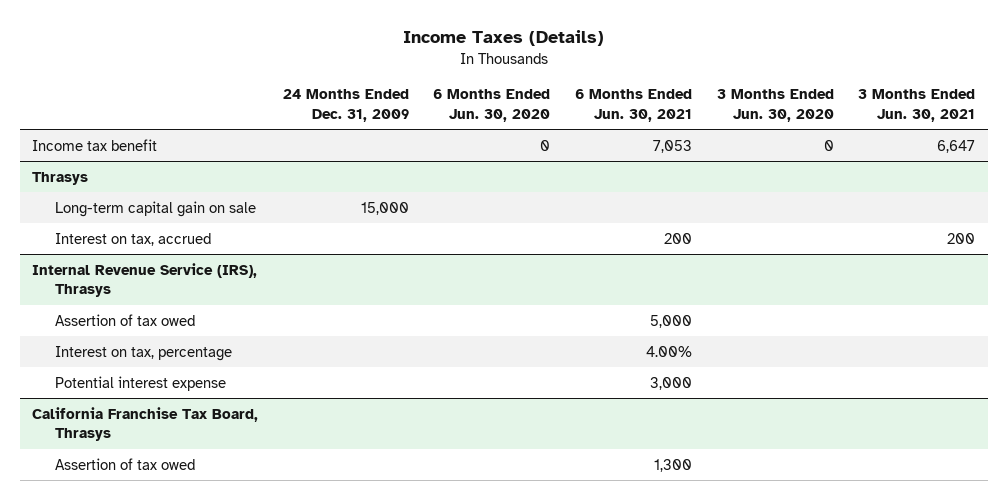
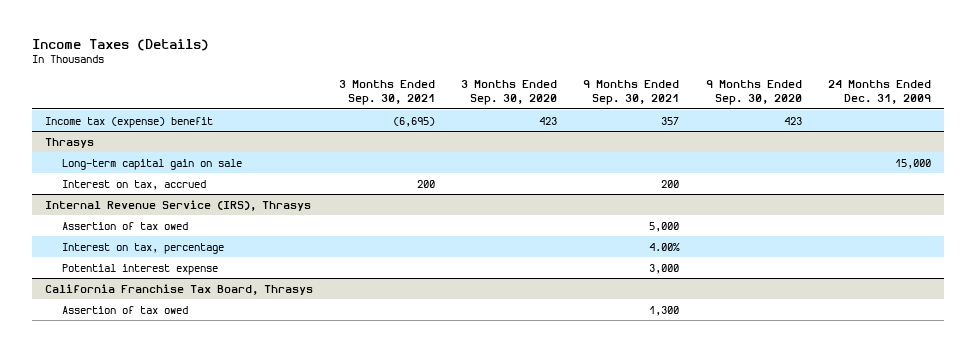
[433,89,551,123] 6 Months Ended Jun. 30, 2020 -> none
[574,89,692,123] 6 Months Ended Jun. 30, 2021 -> none
[716,89,834,123] 3 Months Ended Jun. 30, 2020 -> none
[858,89,976,123] 3 Months Ended Jun. 30, 2021 -> none
none -> [339,80,436,105] 3 Months Ended Sep. 30, 2021
none -> [461,80,558,105] 3 Months Ended Sep. 30, 2020
none -> [583,80,680,105] 9 Months Ended Sep. 30, 2021
none -> [705,80,802,105] 9 Months Ended Sep. 30, 2020
[31,138,157,151] Income tax benefit -> [44,116,213,128] Income tax (expense) benefit

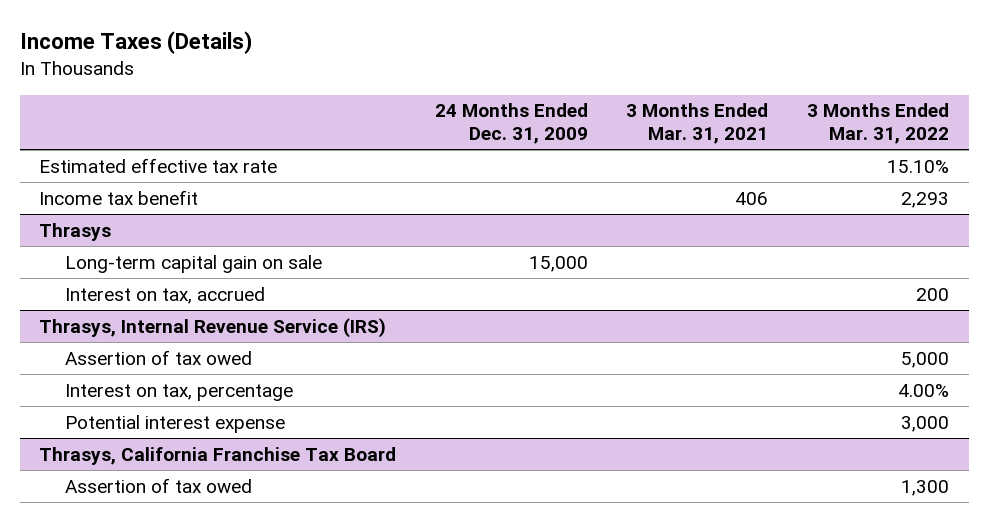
[339,80,436,105] 3 Months Ended Sep. 30, 2021 -> none
[461,80,558,105] 3 Months Ended Sep. 30, 2020 -> none
[583,80,680,105] 9 Months Ended Sep. 30, 2021 -> none
[705,80,802,105] 9 Months Ended Sep. 30, 2020 -> none
none -> [626,103,769,145] 3 Months Ended Mar. 31, 2021
none -> [807,103,950,145] 3 Months Ended Mar. 31, 2022
none -> [38,157,277,173] Estimated effective tax rate
[44,116,213,128] Income tax (expense) benefit -> [38,189,198,205] Income tax benefit
[44,199,311,211] Internal Revenue Service (IRS), Thrasys -> [38,317,386,338] Thrasys, Internal Revenue Service (IRS)
[44,283,313,295] California Franchise Tax Board, Thrasys -> [38,446,396,465] Thrasys, California Franchise Tax Board

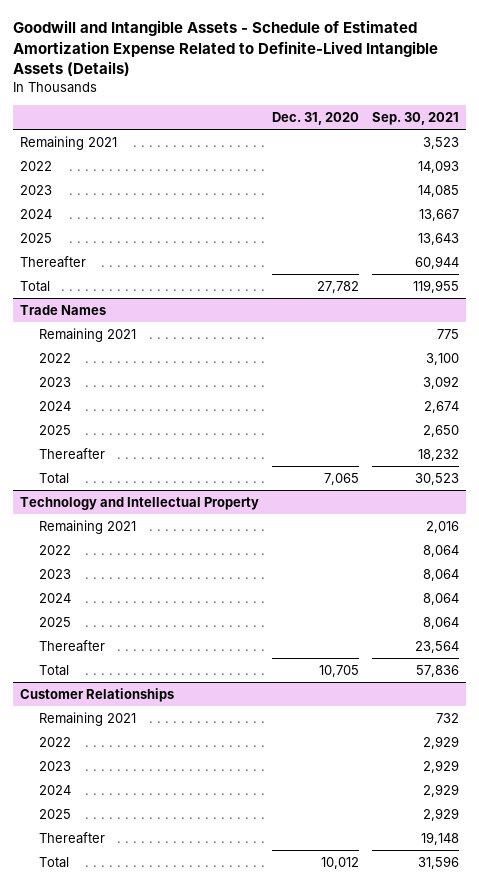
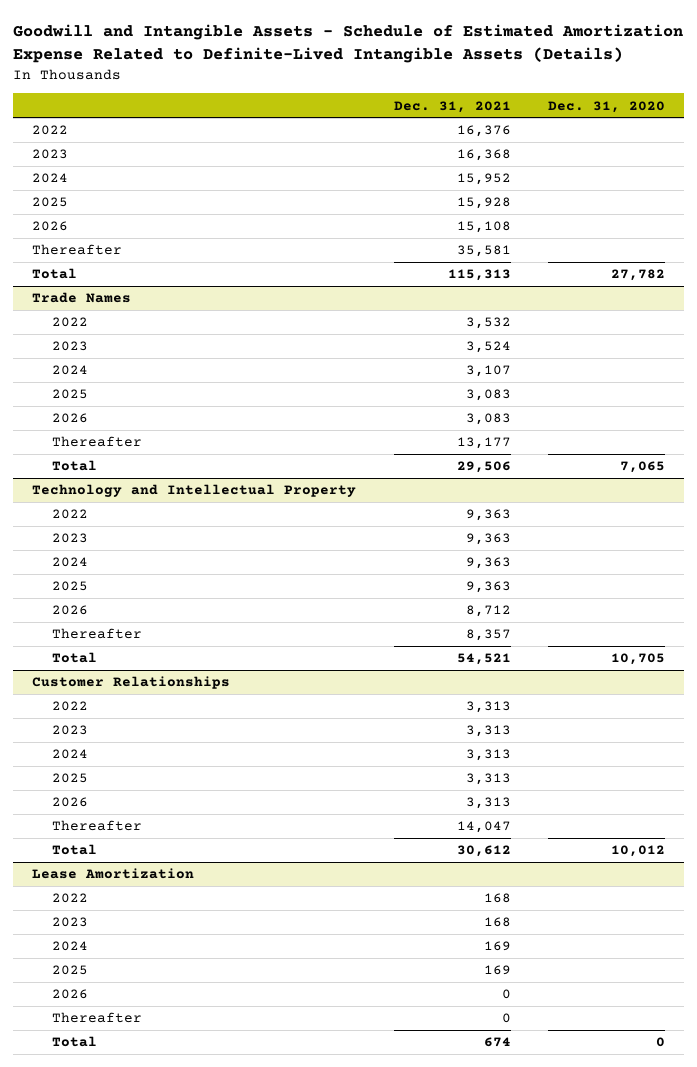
[372,111,460,125] Sep. 30, 2021 -> none
none -> [393,100,511,113] Dec. 31, 2021
[19,135,117,150] Remaining 2021 -> none
none -> [31,221,68,232] 2026
[38,327,136,342] Remaining 2021 -> none
none -> [52,413,89,424] 2026
[38,519,136,534] Remaining 2021 -> none
none -> [52,605,89,616] 2026
[38,711,136,726] Remaining 2021 -> none
none -> [52,797,89,808] 2026
none -> [31,868,194,880] Lease Amortization
none -> [52,893,89,904] 2022
none -> [52,917,89,928] 2023
none -> [52,941,89,952] 2024
none -> [52,965,89,976] 2025
none -> [52,989,89,1000] 2026
none -> [52,1012,143,1024] Thereafter
none -> [52,1036,98,1048] Total

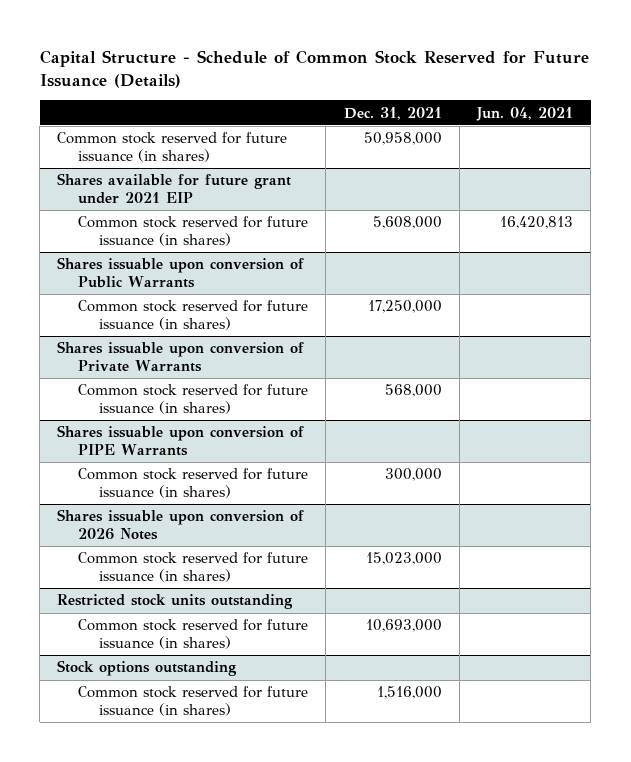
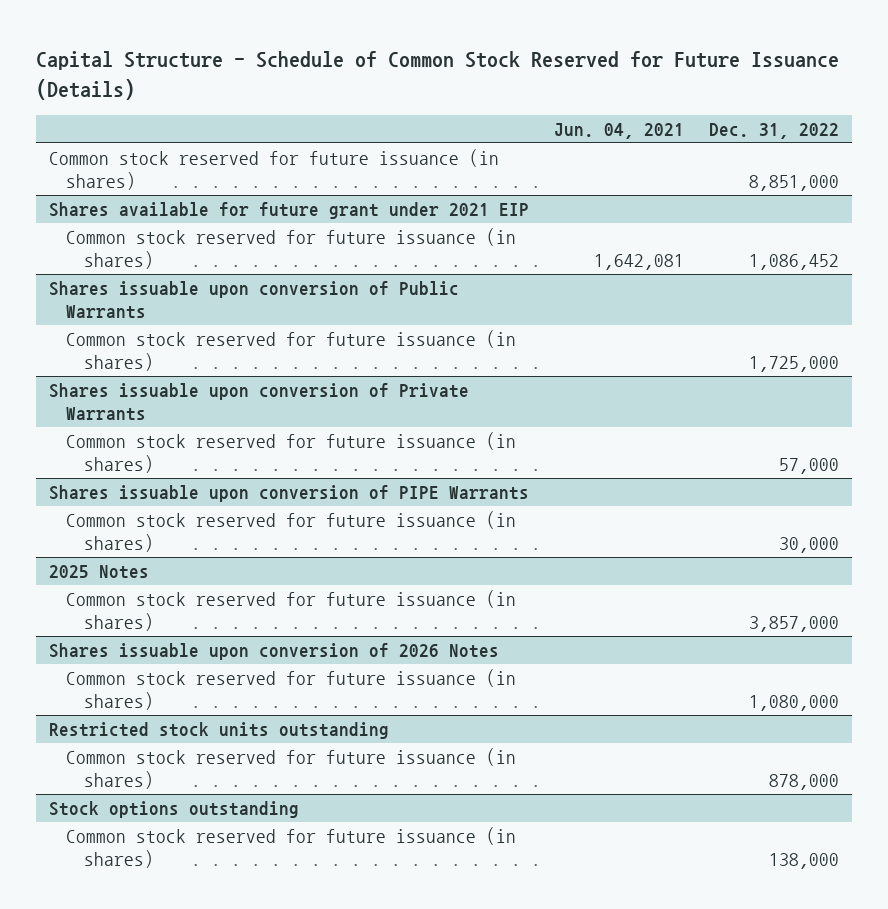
[343,106,442,120] Dec. 31, 2021 -> none
none -> [709,123,840,140] Dec. 31, 2022
[500,216,574,230] 16,420,813 -> [594,253,685,270] 1,642,081
none -> [48,564,149,579] 2025 Notes
none -> [66,589,517,631] Common stock reserved for future issuance (in shares)

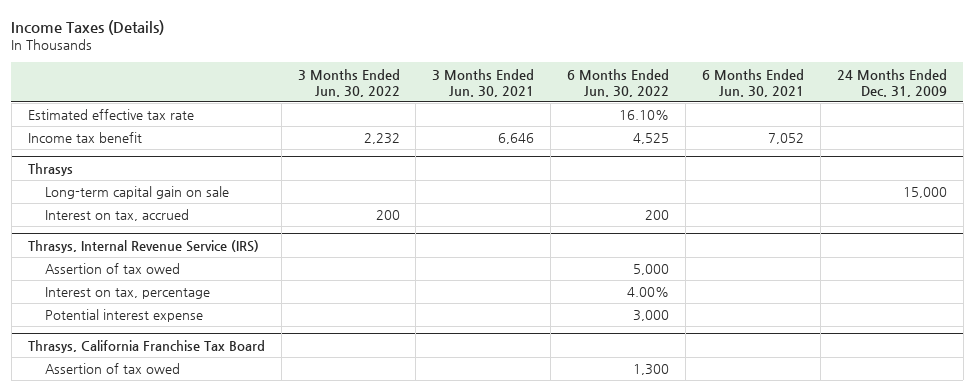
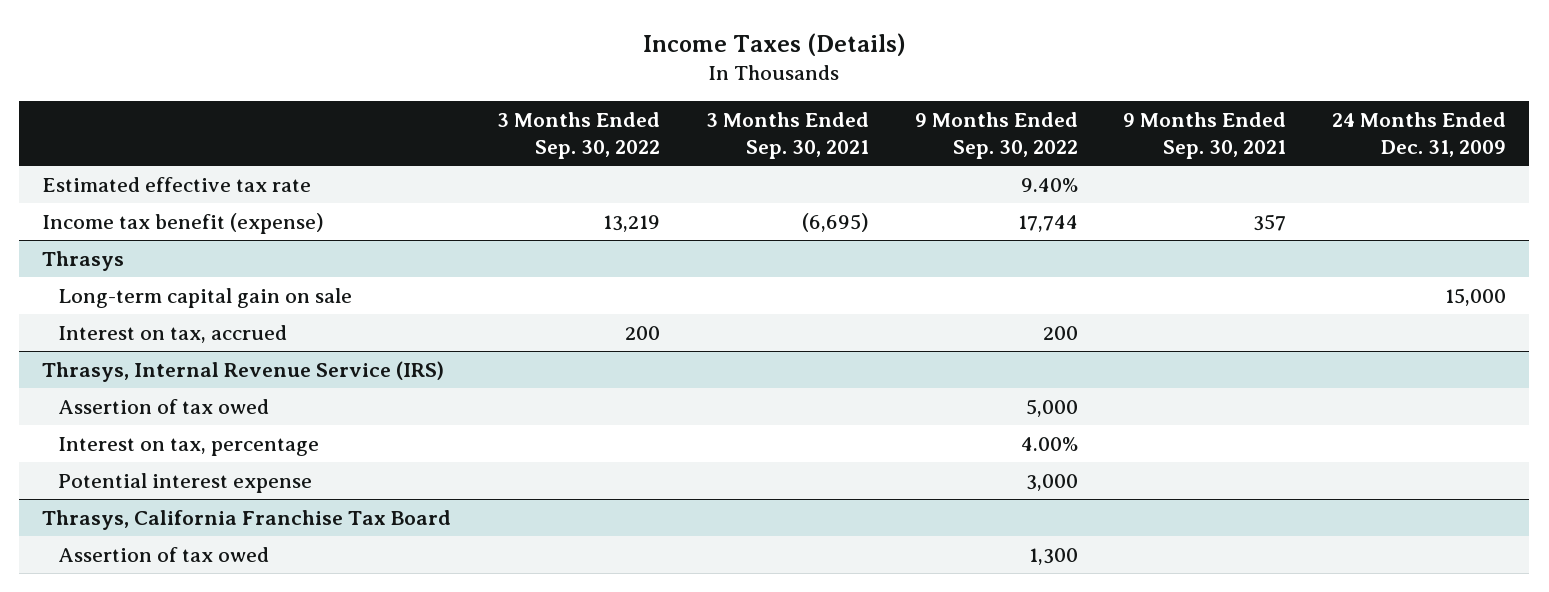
[297,68,400,97] 3 Months Ended Jun. 30, 2022 -> none
[432,68,535,97] 3 Months Ended Jun. 30, 2021 -> none
[567,68,670,97] 6 Months Ended Jun. 30, 2022 -> none
[701,68,804,97] 6 Months Ended Jun. 30, 2021 -> none
none -> [497,112,661,159] 3 Months Ended Sep. 30, 2022
none -> [705,112,869,159] 3 Months Ended Sep. 30, 2021
none -> [914,112,1078,159] 9 Months Ended Sep. 30, 2022
none -> [1123,112,1287,159] 9 Months Ended Sep. 30, 2021
[27,132,142,144] Income tax benefit -> [42,212,325,234] Income tax benefit (expense)

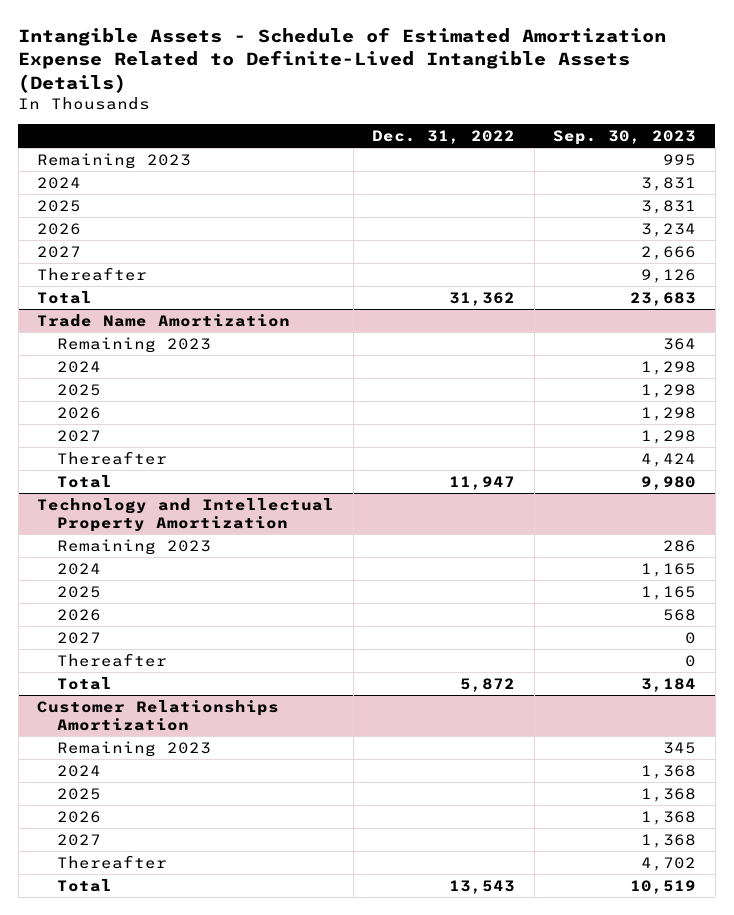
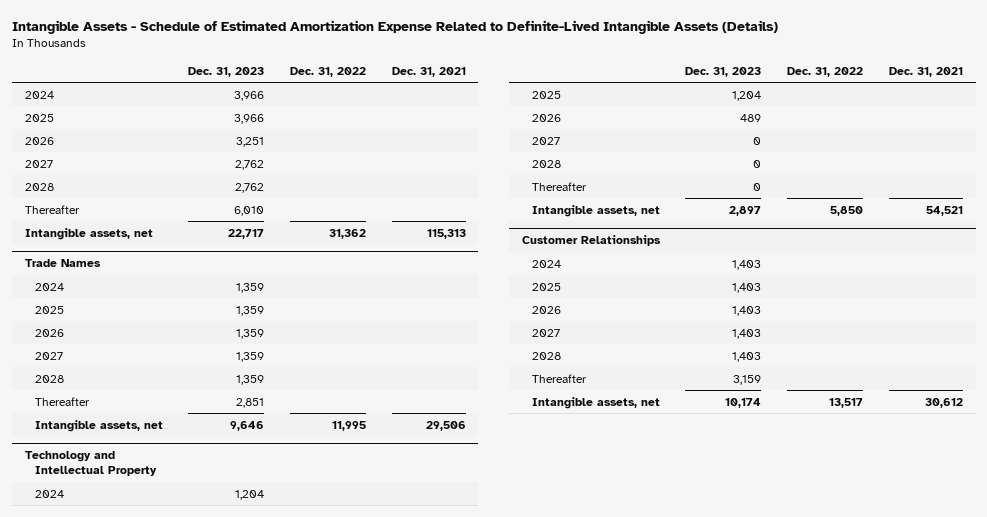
[553,130,697,146] Sep. 30, 2023 -> none
none -> [188,67,265,78] Dec. 31, 2023
none -> [391,67,466,78] Dec. 31, 2021
[37,152,192,169] Remaining 2023 -> none
none -> [24,182,54,191] 2028
[57,336,212,353] Remaining 2023 -> none
[37,290,93,304] Total -> [24,227,153,240] Intangible assets, net
[37,313,291,327] Trade Name Amortization -> [24,259,101,268] Trade Names
none -> [34,374,64,383] 2028
[57,474,113,488] Total -> none
[57,538,212,555] Remaining 2023 -> none
none -> [34,419,163,432] Intangible assets, net
[37,497,335,533] Technology and Intellectual Property Amortization -> [24,451,157,477] Technology and Intellectual Property
none -> [531,159,561,168] 2028
[57,676,113,690] Total -> none
[57,740,212,757] Remaining 2023 -> none
none -> [531,204,660,217] Intangible assets, net
[37,699,280,732] Customer Relationships Amortization -> [521,235,661,247] Customer Relationships
none -> [531,351,561,360] 2028
[57,878,113,892] Total -> none
none -> [531,396,660,409] Intangible assets, net

